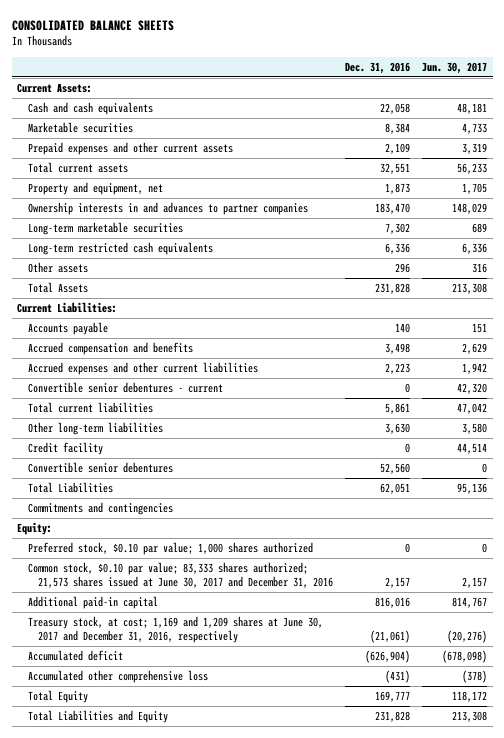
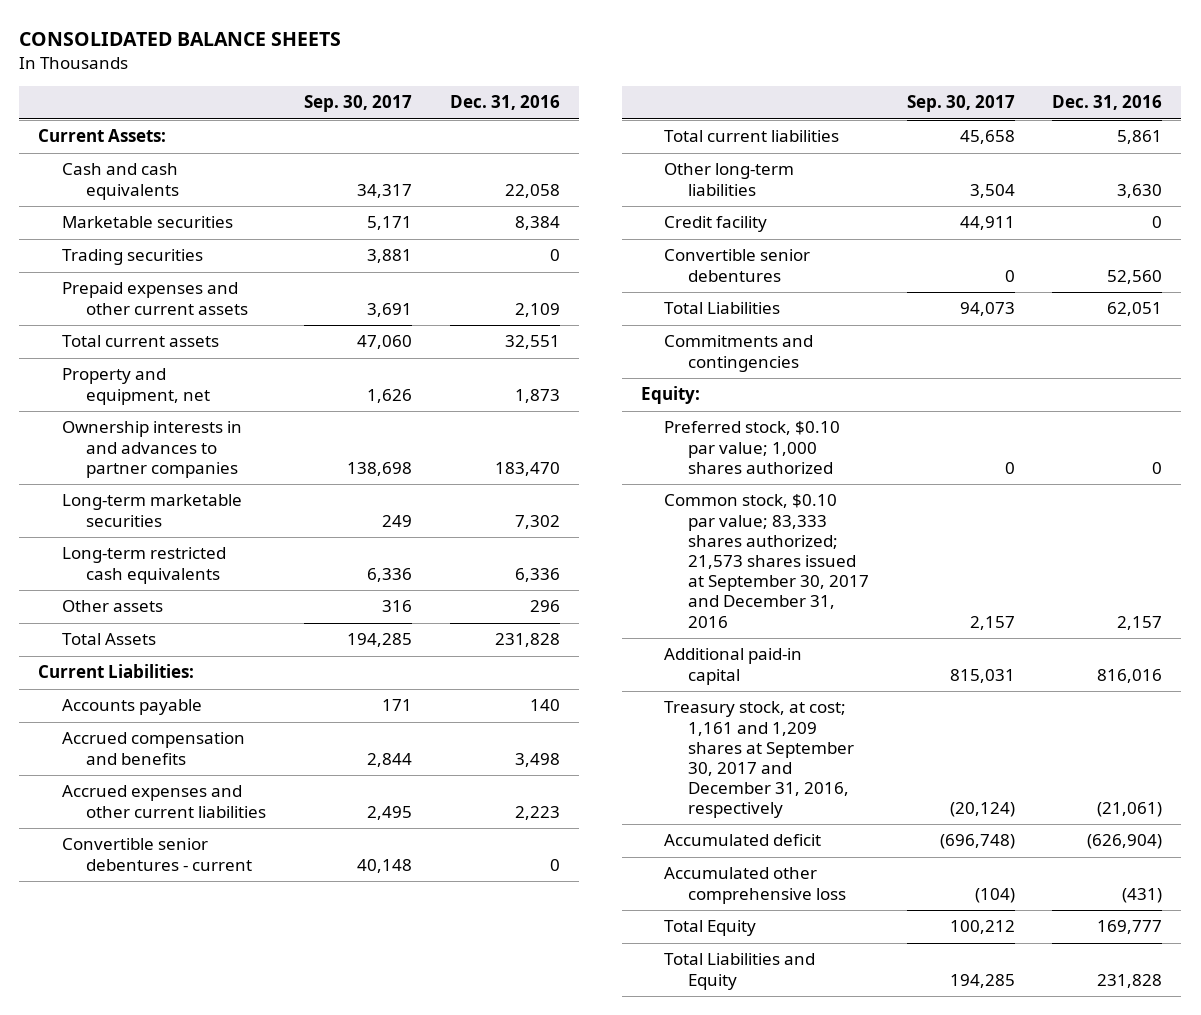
[421,61,487,74] Jun. 30, 2017 -> none
none -> [304,95,413,113] Sep. 30, 2017
none -> [61,249,203,266] Trading securities
[27,562,334,588] Common stock, $0.10 par value; 83,333 shares authorized; 21,573 shares issued at June 30, 2017 and December 31, 2016 -> [664,494,869,628] Common stock, $0.10 par value; 83,333 shares authorized; 21,573 shares issued at September 30, 2017 and December 31, 2016
[27,616,323,643] Treasury stock, at cost; 1,169 and 1,209 shares at June 30, 2017 and December 31, 2016, respectively -> [664,701,854,819] Treasury stock, at cost; 1,161 and 1,209 shares at September 30, 2017 and December 31, 2016, respectively

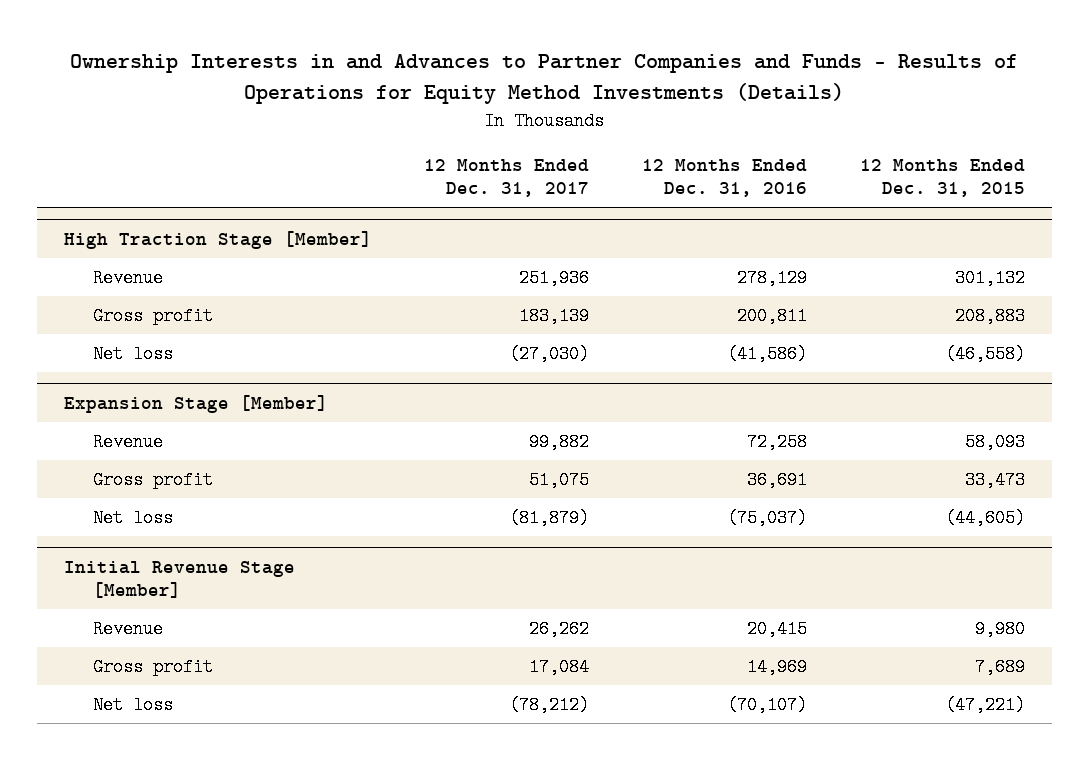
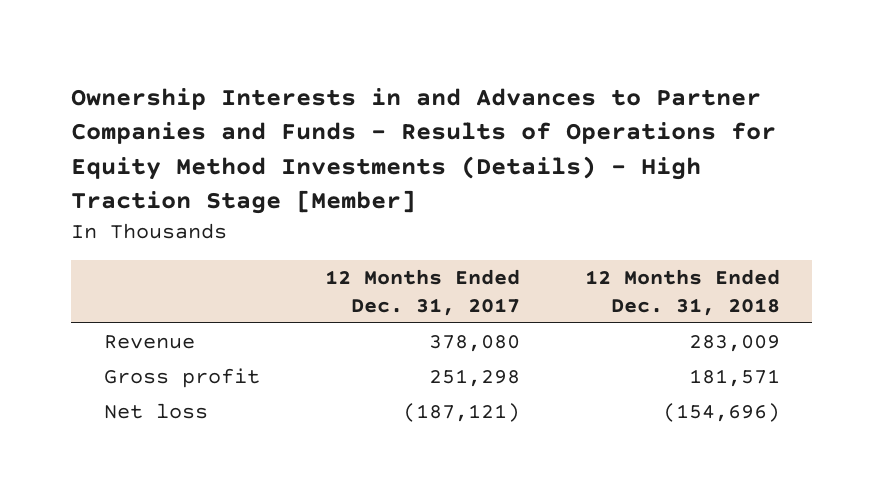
[70,54,1019,104] Ownership Interests in and Advances to Partner Companies and Funds - Results of Operations for Equity Method Investments (Details) -> [70,88,776,214] Ownership Interests in and Advances to Partner Companies and Funds - Results of Operations for Equity Method Investments (Details) - High Traction Stage [Member]
[642,158,808,198] 12 Months Ended Dec. 31, 2016 -> none
[860,158,1026,198] 12 Months Ended Dec. 31, 2015 -> none
none -> [584,268,780,316] 12 Months Ended Dec. 31, 2018
[63,230,372,249] High Traction Stage [Member] -> none
[63,394,328,413] Expansion Stage [Member] -> none
[92,433,163,452] Revenue -> none
[92,471,213,490] Gross profit -> none
[92,509,173,528] Net loss -> none
[63,560,295,599] Initial Revenue Stage [Member] -> none
[92,620,163,639] Revenue -> none
[92,658,213,677] Gross profit -> none
[92,696,173,715] Net loss -> none
[519,269,590,288] 251,936 -> [428,334,520,352] 378,080
[519,307,590,326] 183,139 -> [428,368,520,387] 251,298
[509,345,590,364] (27,030) -> [402,402,520,422] (187,121)

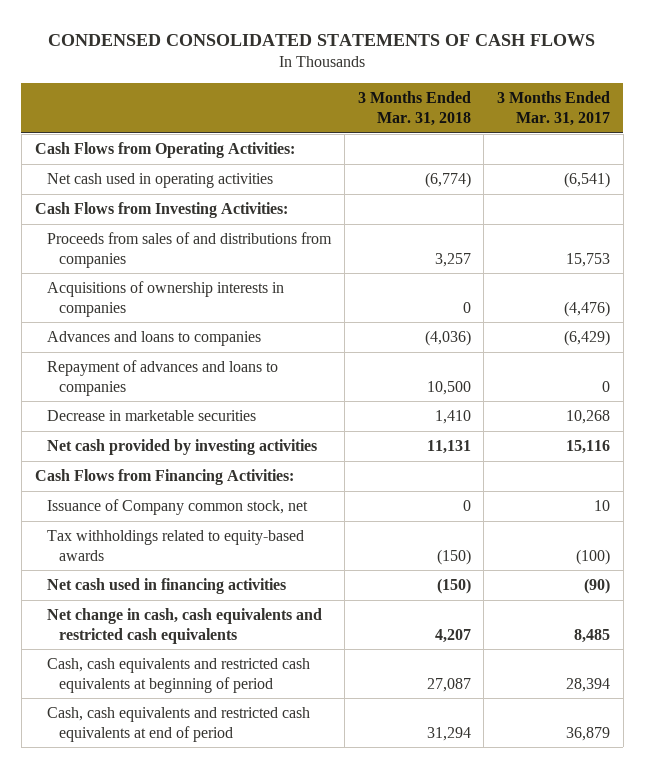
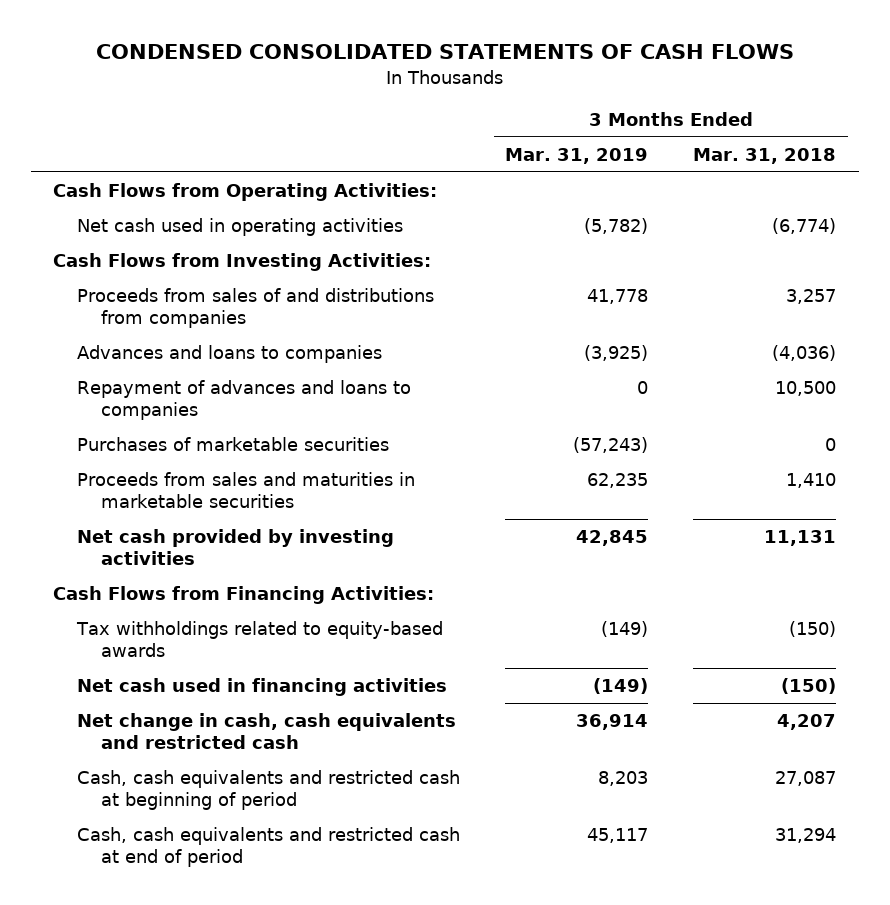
[497,91,611,126] 3 Months Ended Mar. 31, 2017 -> none
none -> [505,147,649,164] Mar. 31, 2019
[47,281,285,317] Acquisitions of ownership interests in companies -> none
none -> [77,437,390,452] Purchases of marketable securities
[47,410,257,422] Decrease in marketable securities -> [77,472,416,508] Proceeds from sales and maturities in marketable securities
[47,499,309,516] Issuance of Company common stock, net -> none
[47,608,323,644] Net change in cash, cash equivalents and restricted cash equivalents -> [77,713,457,749] Net change in cash, cash equivalents and restricted cash
[47,658,311,693] Cash, cash equivalents and restricted cash equivalents at beginning of period -> [77,770,461,810] Cash, cash equivalents and restricted cash at beginning of period
[47,707,311,742] Cash, cash equivalents and restricted cash equivalents at end of period -> [77,827,461,867] Cash, cash equivalents and restricted cash at end of period

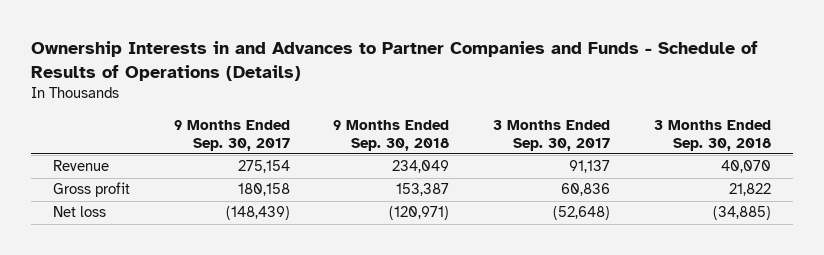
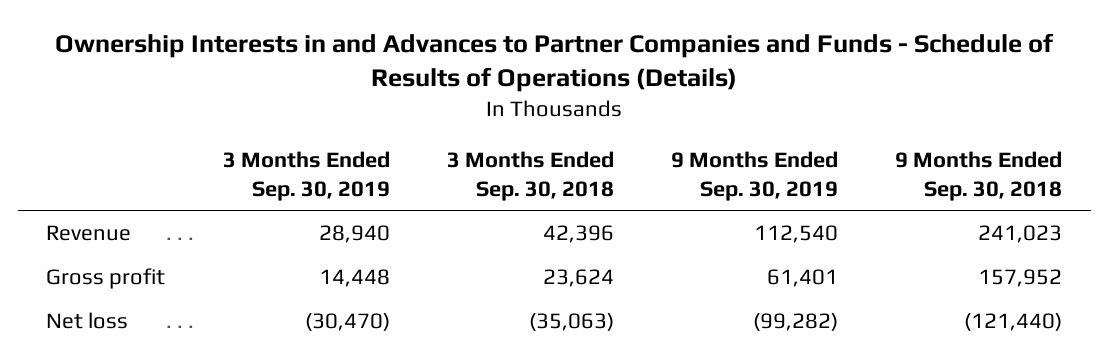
[173,119,290,151] 9 Months Ended Sep. 30, 2017 -> none
[493,119,611,151] 3 Months Ended Sep. 30, 2017 -> none
none -> [222,151,390,201] 3 Months Ended Sep. 30, 2019
none -> [671,151,839,201] 9 Months Ended Sep. 30, 2019
[392,160,450,174] 234,049 -> [978,225,1063,244] 241,023
[720,160,771,174] 40,070 -> [542,225,614,244] 42,396
[396,183,450,197] 153,387 -> [978,269,1063,288] 157,952
[728,183,771,197] 21,822 -> [542,269,614,288] 23,624
[389,206,450,221] (120,971) -> [964,313,1063,332] (121,440)
[712,206,771,221] (34,885) -> [528,313,614,332] (35,063)

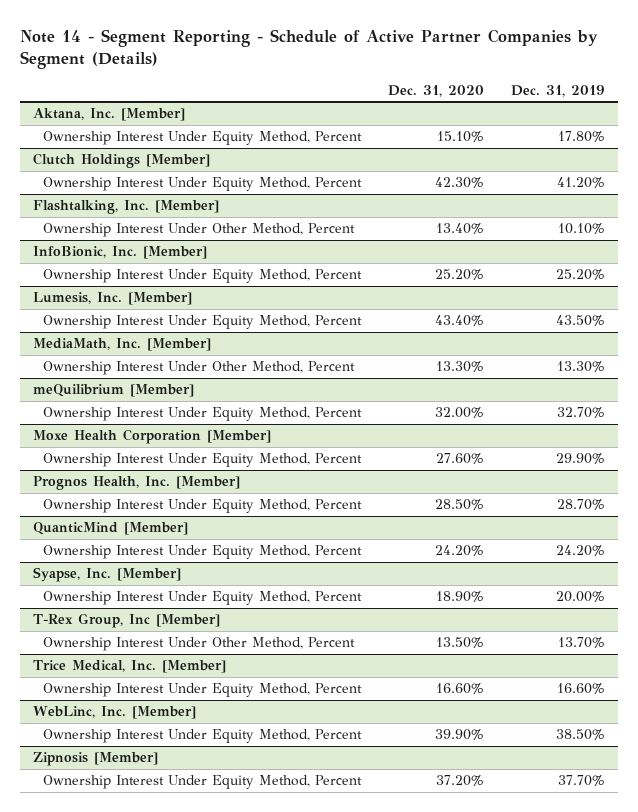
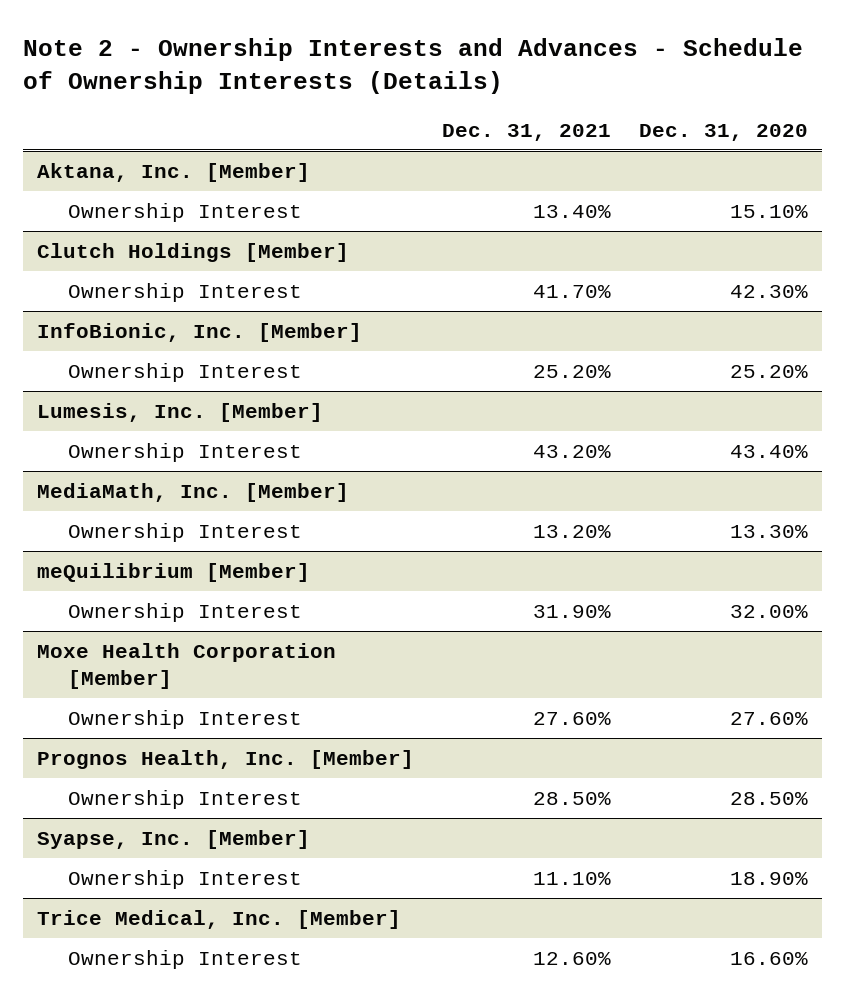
[19,28,598,69] Note 14 - Segment Reporting - Schedule of Active Partner Companies by Segment (Details) -> [22,37,803,94] Note 2 - Ownership Interests and Advances - Schedule of Ownership Interests (Details)
[511,84,606,97] Dec. 31, 2019 -> none
none -> [441,123,611,141] Dec. 31, 2021
[43,131,363,146] Ownership Interest Under Equity Method, Percent -> [68,202,303,222] Ownership Interest
[33,200,220,215] Flashtalking, Inc. [Member] -> none
[43,223,356,238] Ownership Interest Under Other Method, Percent -> none
[43,177,363,192] Ownership Interest Under Equity Method, Percent -> [68,282,303,302] Ownership Interest
[43,269,363,284] Ownership Interest Under Equity Method, Percent -> [68,362,303,382] Ownership Interest
[43,315,363,330] Ownership Interest Under Equity Method, Percent -> [68,442,303,462] Ownership Interest
[43,361,356,376] Ownership Interest Under Other Method, Percent -> [68,522,303,542] Ownership Interest
[43,407,363,422] Ownership Interest Under Equity Method, Percent -> [68,602,303,622] Ownership Interest
[43,453,363,468] Ownership Interest Under Equity Method, Percent -> [68,709,303,729] Ownership Interest
[33,522,189,536] QuanticMind [Member] -> none
[43,545,363,560] Ownership Interest Under Equity Method, Percent -> none
[43,499,363,514] Ownership Interest Under Equity Method, Percent -> [68,789,303,809] Ownership Interest
[33,613,221,629] T-Rex Group, Inc [Member] -> none
[43,637,356,652] Ownership Interest Under Other Method, Percent -> none
[43,591,363,606] Ownership Interest Under Equity Method, Percent -> [68,869,303,889] Ownership Interest
[33,706,197,720] WebLinc, Inc. [Member] -> none
[43,729,363,744] Ownership Interest Under Equity Method, Percent -> none
[33,752,159,767] Zipnosis [Member] -> none
[43,775,363,790] Ownership Interest Under Equity Method, Percent -> none
[43,683,363,698] Ownership Interest Under Equity Method, Percent -> [68,949,303,969] Ownership Interest

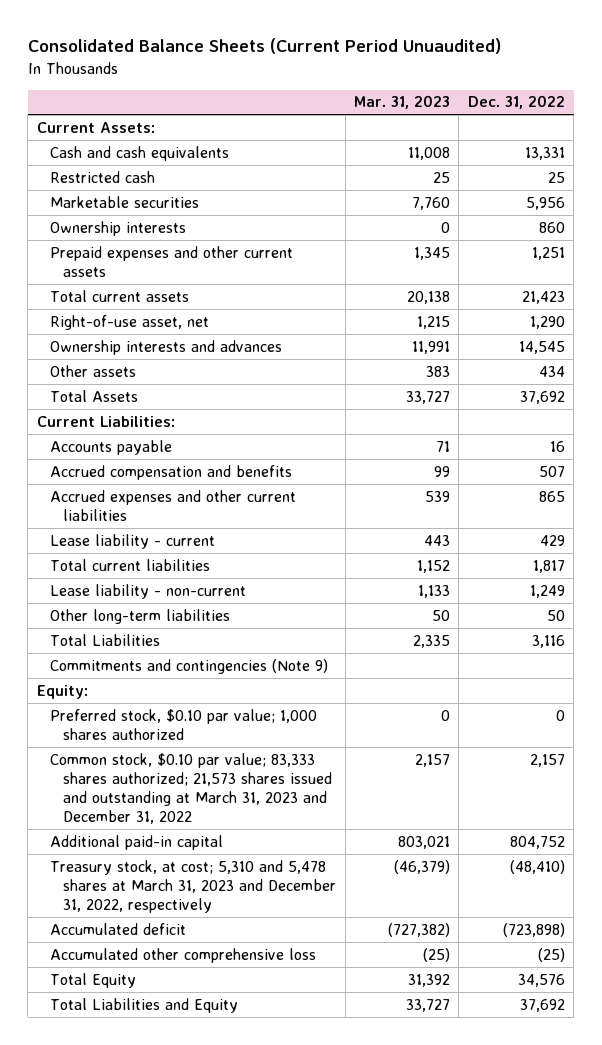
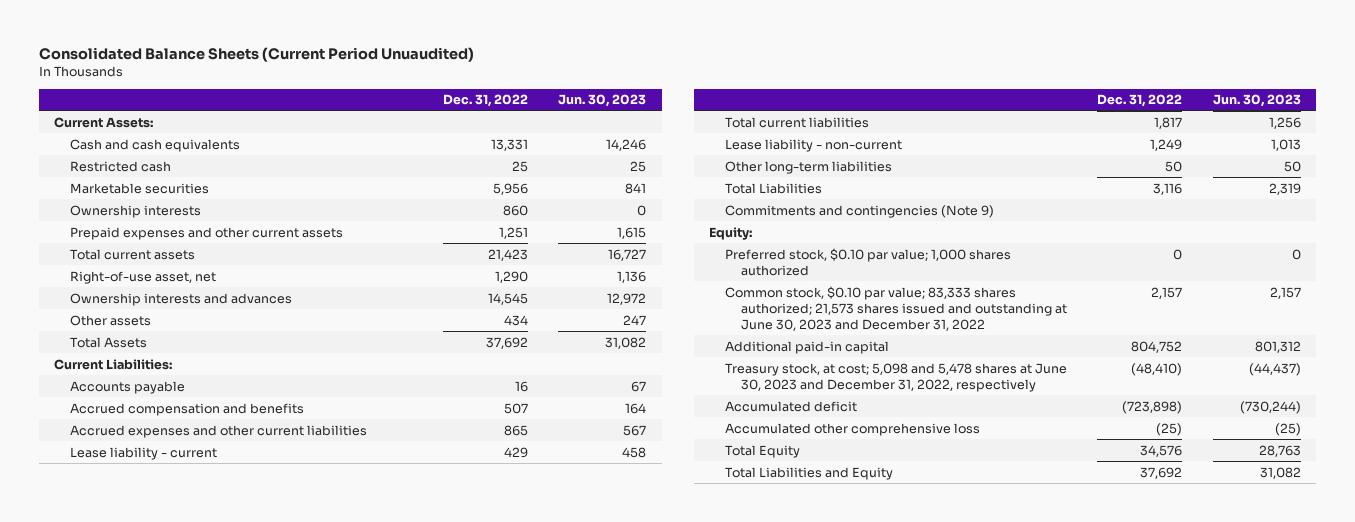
[354,95,451,110] Mar. 31, 2023 -> none
none -> [558,94,647,108] Jun. 30, 2023
[50,752,333,825] Common stock, $0.10 par value; 83,333 shares authorized; 21,573 shares issued and outstanding at March 31, 2023 and December 31, 2022 -> [724,285,1067,332] Common stock, $0.10 par value; 83,333 shares authorized; 21,573 shares issued and outstanding at June 30, 2023 and December 31, 2022
[50,859,337,913] Treasury stock, at cost; 5,310 and 5,478 shares at March 31, 2023 and December 31, 2022, respectively -> [724,362,1067,392] Treasury stock, at cost; 5,098 and 5,478 shares at June 30, 2023 and December 31, 2022, respectively

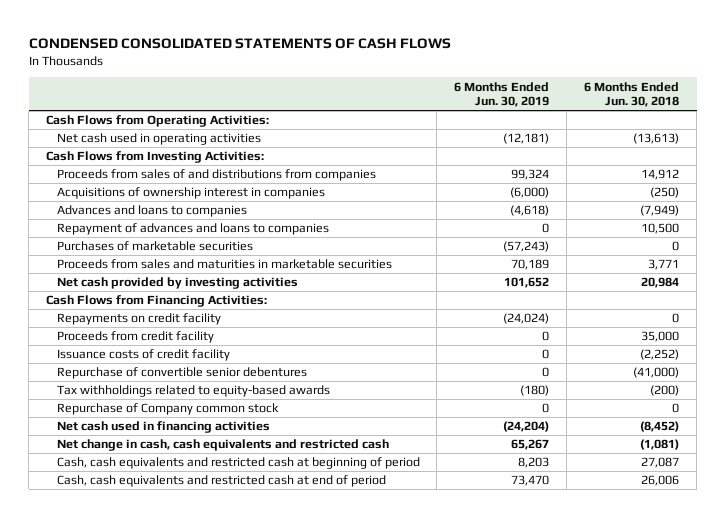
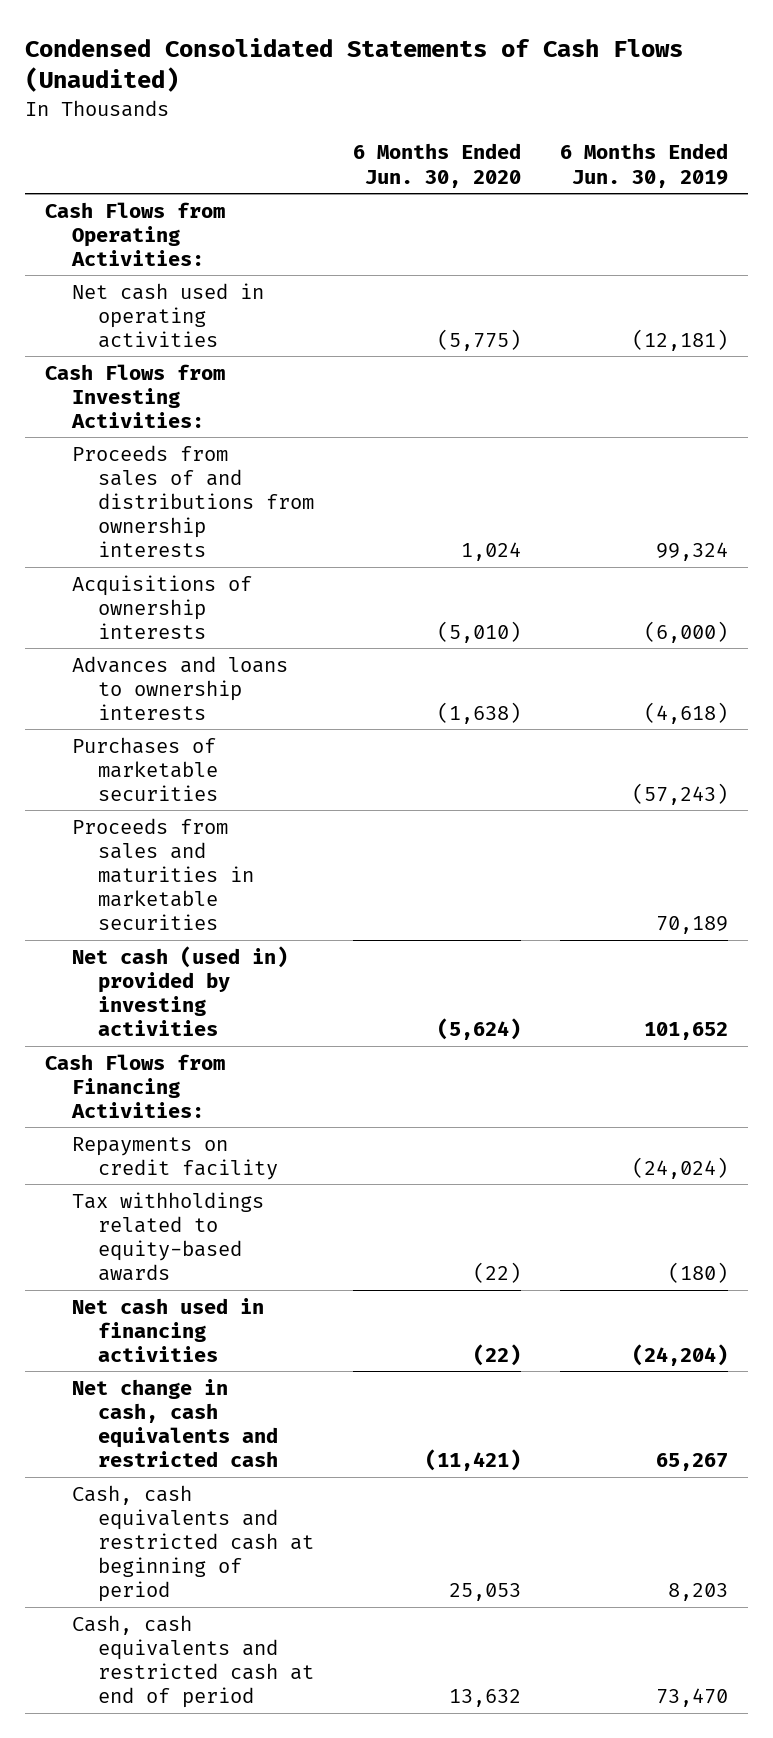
[28,38,451,50] CONDENSED CONSOLIDATED STATEMENTS OF CASH FLOWS -> [25,37,684,93] Condensed Consolidated Statements of Cash Flows (Unaudited)
[584,81,680,108] 6 Months Ended Jun. 30, 2018 -> none
none -> [353,143,522,188] 6 Months Ended Jun. 30, 2020
[56,223,329,236] Repayment of advances and loans to companies -> none
[56,169,376,182] Proceeds from sales of and distributions from companies -> [71,444,315,558] Proceeds from sales of and distributions from ownership interests
[56,187,325,200] Acquisitions of ownership interest in companies -> [71,574,252,639] Acquisitions of ownership interests
[56,205,247,218] Advances and loans to companies -> [71,655,288,720] Advances and loans to ownership interests
[56,277,298,290] Net cash provided by investing activities -> [71,945,288,1037] Net cash (used in) provided by investing activities
[56,331,214,344] Proceeds from credit facility -> none
[56,349,230,362] Issuance costs of credit facility -> none
[56,367,307,380] Repurchase of convertible senior debentures -> none
[56,403,279,416] Repurchase of Company common stock -> none

